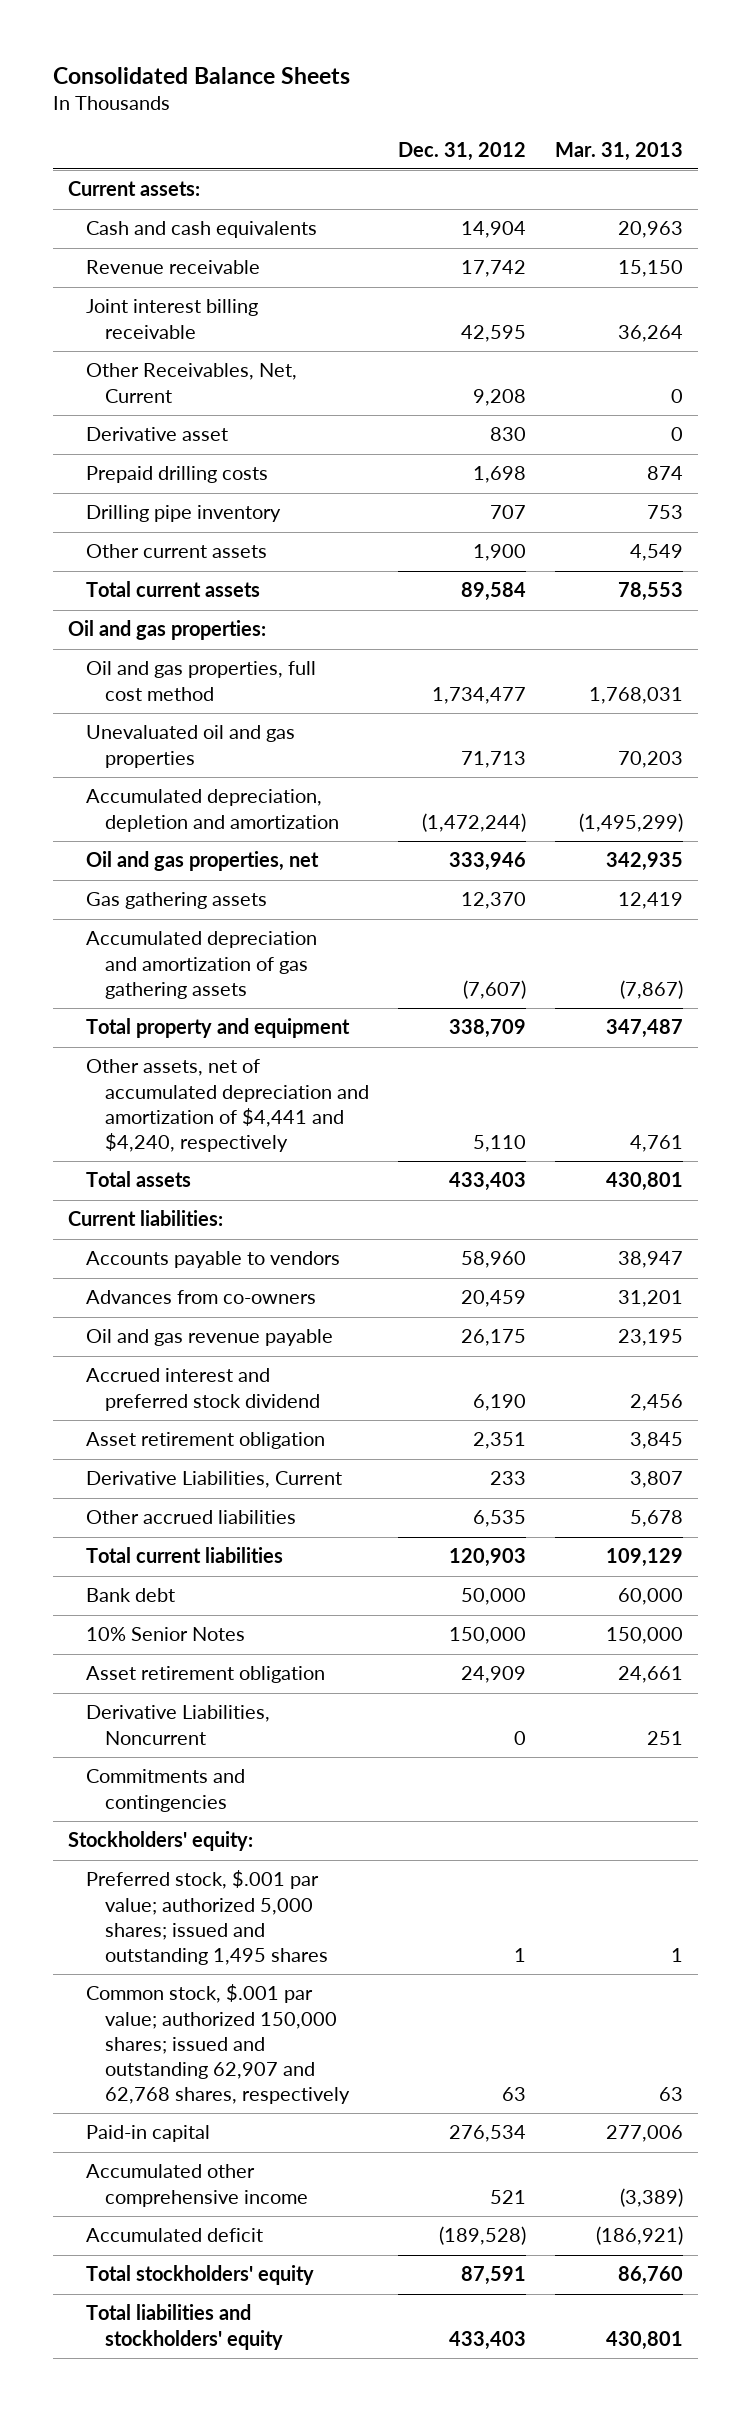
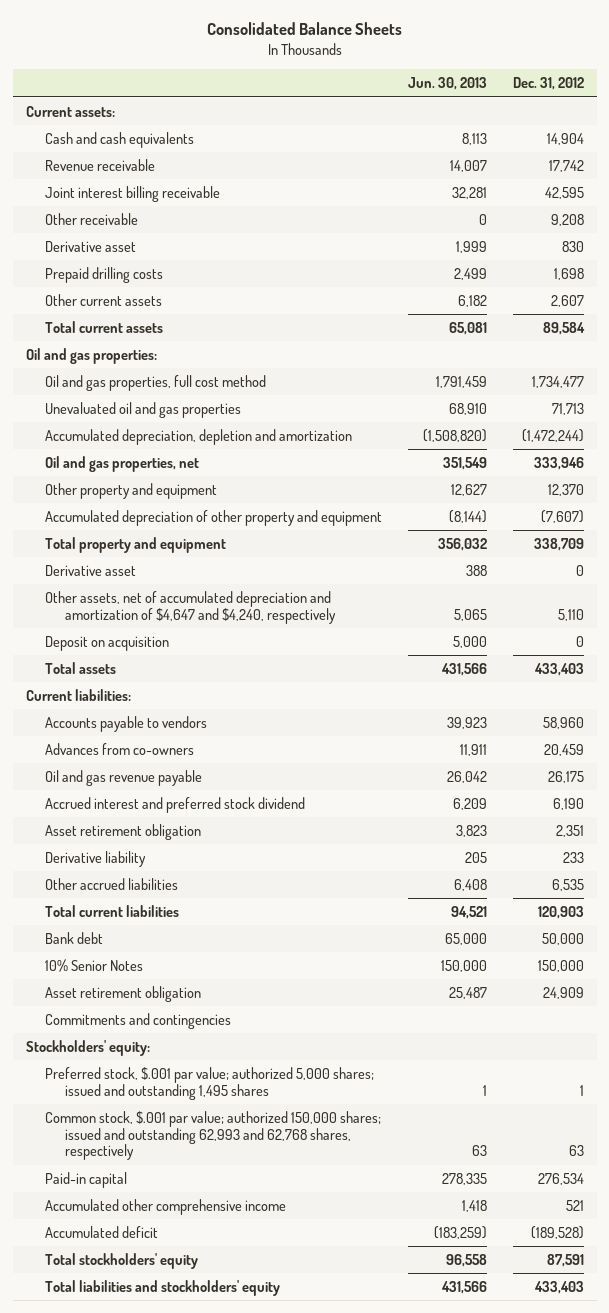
[555,141,684,161] Mar. 31, 2013 -> none
none -> [408,77,488,91] Jun. 30, 2013
[86,363,298,403] Other Receivables, Net, Current -> [45,212,139,225] Other receivable
[86,505,282,523] Drilling pipe inventory -> none
[473,544,527,562] 1,900 -> [550,294,584,307] 2,607
[86,892,268,910] Gas gathering assets -> [45,482,218,499] Other property and equipment
[86,931,318,999] Accumulated depreciation and amortization of gas gathering assets -> [45,509,383,526] Accumulated depreciation of other property and equipment
none -> [45,564,137,576] Derivative asset
[86,1059,369,1152] Other assets, net of accumulated depreciation and amortization of $4,441 and $4,240, respectively -> [45,590,336,624] Other assets, net of accumulated depreciation and amortization of $4,647 and $4,240, respectively
none -> [45,635,170,651] Deposit on acquisition
[86,1471,343,1489] Derivative Liabilities, Current -> [45,850,147,867] Derivative liability
[86,1705,271,1745] Derivative Liabilities, Noncurrent -> none
[86,1984,350,2104] Common stock, $.001 par value; authorized 150,000 shares; issued and outstanding 62,907 and 62,768 shares, respectively -> [45,1110,382,1161] Common stock, $.001 par value; authorized 150,000 shares; issued and outstanding 62,993 and 62,768 shares, respectively

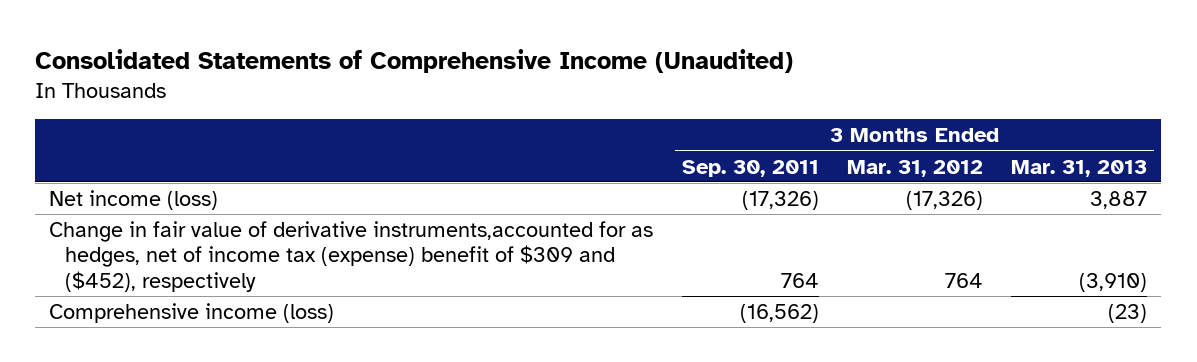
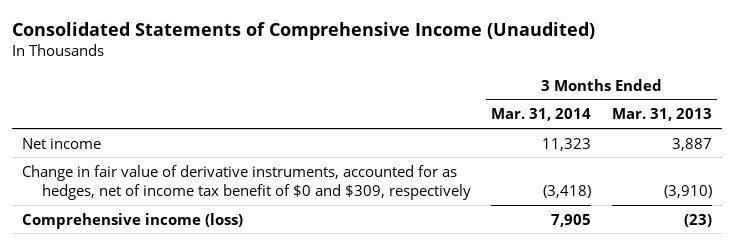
[681,159,819,177] Sep. 30, 2011 -> none
[847,159,984,177] Mar. 31, 2012 -> none
none -> [491,108,592,122] Mar. 31, 2014
[49,189,219,210] Net income (loss) -> [22,137,102,149] Net income
[49,220,654,292] Change in fair value of derivative instruments,accounted for as hedges, net of income tax (expense) benefit of $309 and ($452), respectively -> [22,164,472,201] Change in fair value of derivative instruments, accounted for as hedges, net of income tax benefit of $0 and $309, respectively

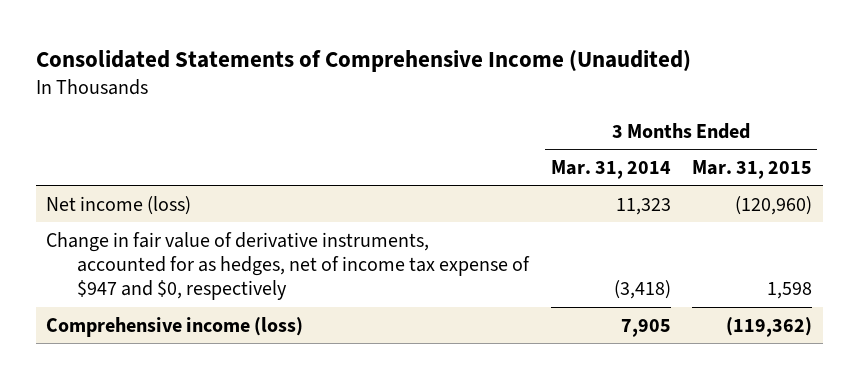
[611,108,712,122] Mar. 31, 2013 -> none
none -> [692,159,813,179] Mar. 31, 2015
[22,137,102,149] Net income -> [46,195,192,215] Net income (loss)
[22,164,472,201] Change in fair value of derivative instruments, accounted for as hedges, net of income tax benefit of $0 and $309, respectively -> [46,231,531,301] Change in fair value of derivative instruments, accounted for as hedges, net of income tax expense of $947 and $0, respectively

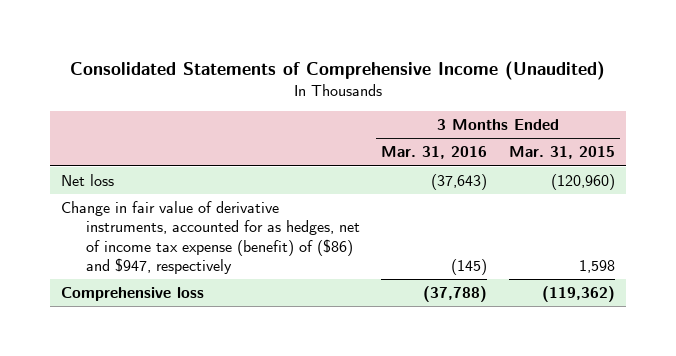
[550,159,671,179] Mar. 31, 2014 -> none
none -> [381,146,488,160] Mar. 31, 2016
[46,195,192,215] Net income (loss) -> [61,174,115,187] Net loss
[46,231,531,301] Change in fair value of derivative instruments, accounted for as hedges, net of income tax expense of $947 and $0, respectively -> [61,201,360,274] Change in fair value of derivative instruments, accounted for as hedges, net of income tax expense (benefit) of ($86) and $947, respectively
[46,316,304,337] Comprehensive income (loss) -> [61,287,205,302] Comprehensive loss

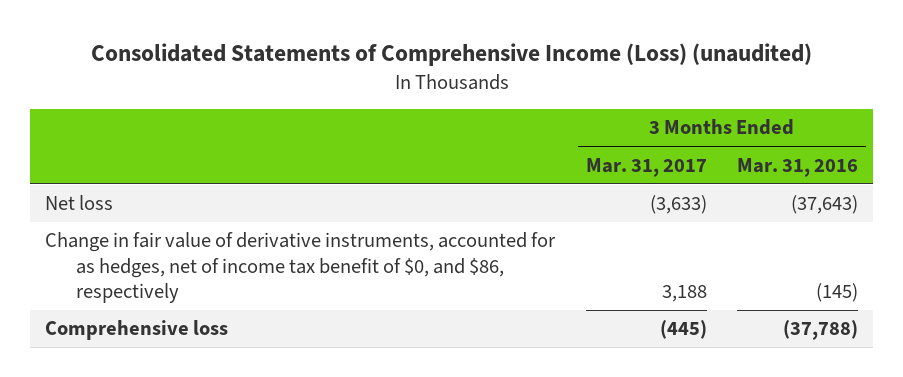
[70,60,606,80] Consolidated Statements of Comprehensive Income (Unaudited) -> [90,43,812,67] Consolidated Statements of Comprehensive Income (Loss) (unaudited)
[509,146,616,160] Mar. 31, 2015 -> none
none -> [585,157,707,177] Mar. 31, 2017
[61,201,360,274] Change in fair value of derivative instruments, accounted for as hedges, net of income tax expense (benefit) of ($86) and $947, respectively -> [45,232,557,304] Change in fair value of derivative instruments, accounted for as hedges, net of income tax benefit of $0, and $86, respectively

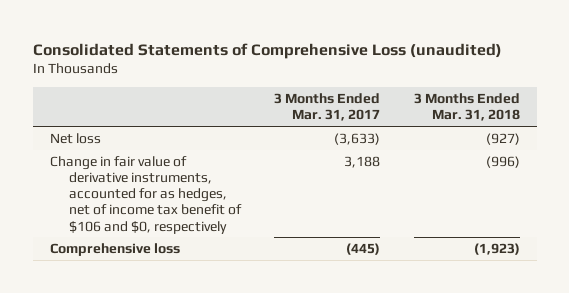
[90,43,812,67] Consolidated Statements of Comprehensive Income (Loss) (unaudited) -> [32,42,502,59] Consolidated Statements of Comprehensive Loss (unaudited)
[737,157,859,177] Mar. 31, 2016 -> none
none -> [413,93,520,122] 3 Months Ended Mar. 31, 2018
[45,232,557,304] Change in fair value of derivative instruments, accounted for as hedges, net of income tax benefit of $0, and $86, respectively -> [49,155,242,234] Change in fair value of derivative instruments, accounted for as hedges, net of income tax benefit of $106 and $0, respectively

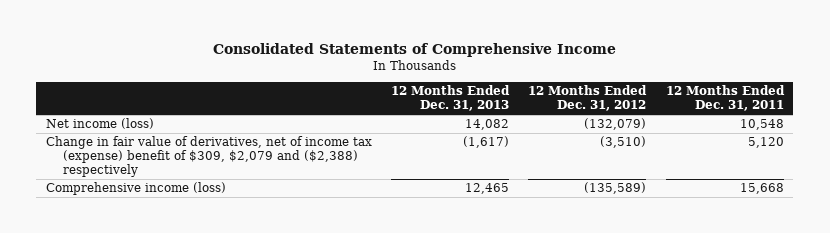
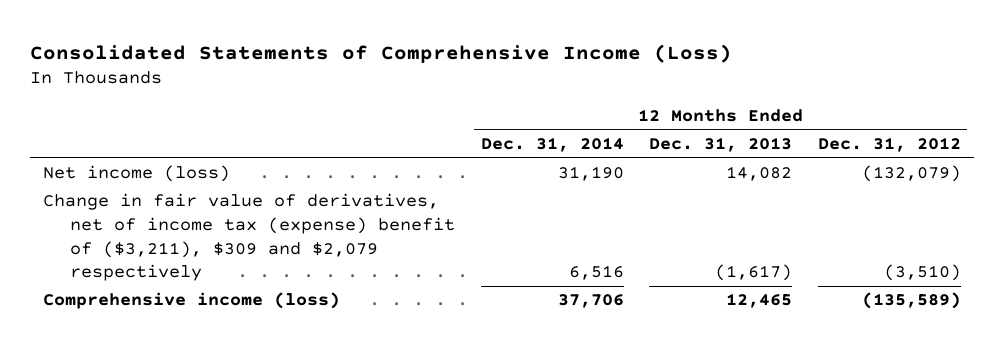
[212,43,616,58] Consolidated Statements of Comprehensive Income -> [29,43,732,63] Consolidated Statements of Comprehensive Income (Loss)
[665,85,785,112] 12 Months Ended Dec. 31, 2011 -> none
none -> [480,137,624,153] Dec. 31, 2014
[45,136,372,178] Change in fair value of derivatives, net of income tax (expense) benefit of $309, $2,079 and ($2,388) respectively -> [42,193,455,282] Change in fair value of derivatives, net of income tax (expense) benefit of ($3,211), $309 and $2,079 respectively

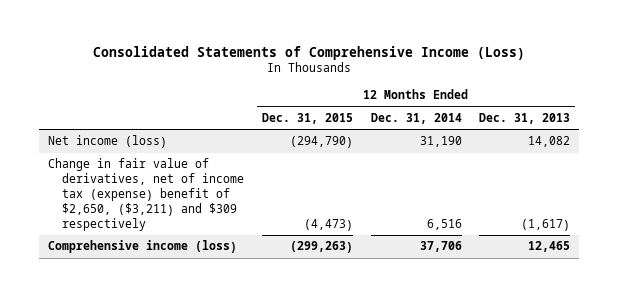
[818,137,962,153] Dec. 31, 2012 -> none
none -> [261,113,353,125] Dec. 31, 2015
[42,193,455,282] Change in fair value of derivatives, net of income tax (expense) benefit of ($3,211), $309 and $2,079 respectively -> [47,158,245,231] Change in fair value of derivatives, net of income tax (expense) benefit of $2,650, ($3,211) and $309 respectively

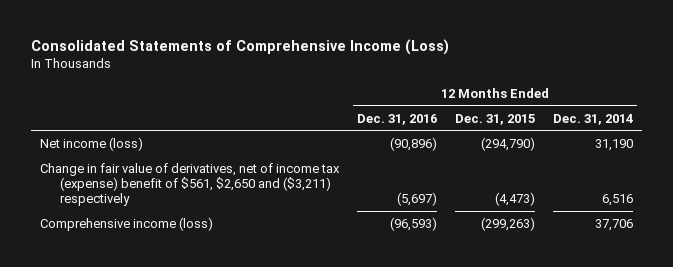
[479,113,571,125] Dec. 31, 2013 -> none
none -> [356,113,437,125] Dec. 31, 2016
[47,158,245,231] Change in fair value of derivatives, net of income tax (expense) benefit of $2,650, ($3,211) and $309 respectively -> [40,162,341,207] Change in fair value of derivatives, net of income tax (expense) benefit of $561, $2,650 and ($3,211) respectively

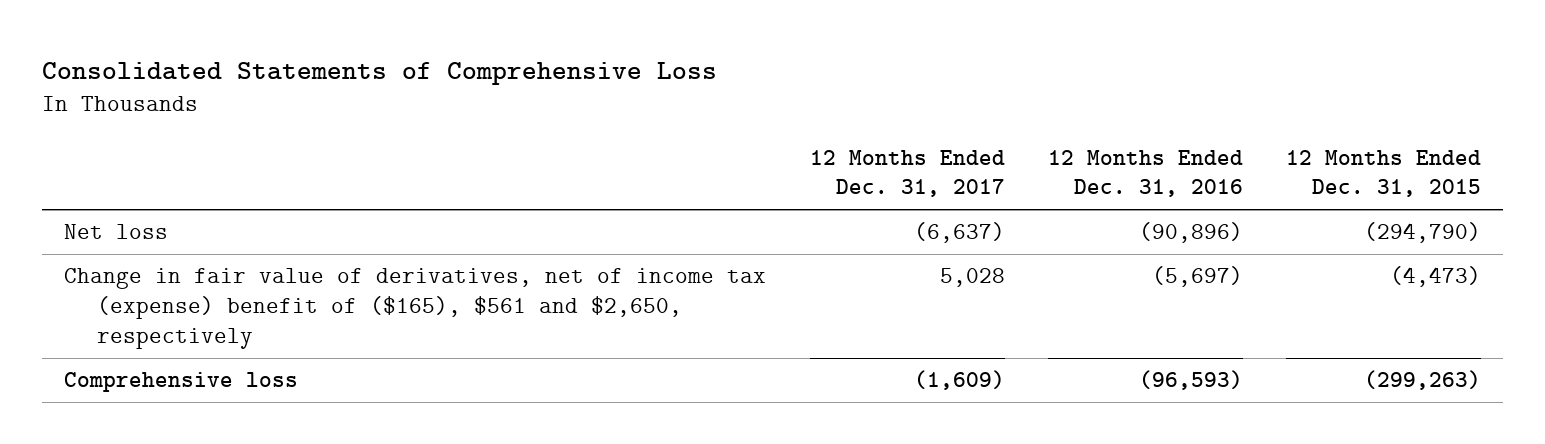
[31,39,450,56] Consolidated Statements of Comprehensive Income (Loss) -> [42,62,718,86] Consolidated Statements of Comprehensive Loss
[552,113,633,125] Dec. 31, 2014 -> none
none -> [809,149,1005,198] 12 Months Ended Dec. 31, 2017
[40,136,144,151] Net income (loss) -> [64,224,169,240] Net loss
[40,162,341,207] Change in fair value of derivatives, net of income tax (expense) benefit of $561, $2,650 and ($3,211) respectively -> [64,268,767,349] Change in fair value of derivatives, net of income tax (expense) benefit of ($165), $561 and $2,650, respectively
[40,216,214,231] Comprehensive income (loss) -> [64,372,299,393] Comprehensive loss

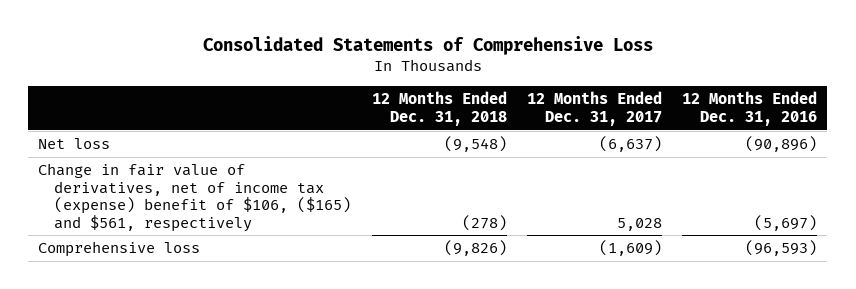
[1286,149,1482,198] 12 Months Ended Dec. 31, 2015 -> none
none -> [371,91,507,126] 12 Months Ended Dec. 31, 2018
[64,268,767,349] Change in fair value of derivatives, net of income tax (expense) benefit of ($165), $561 and $2,650, respectively -> [38,163,352,232] Change in fair value of derivatives, net of income tax (expense) benefit of $106, ($165) and $561, respectively

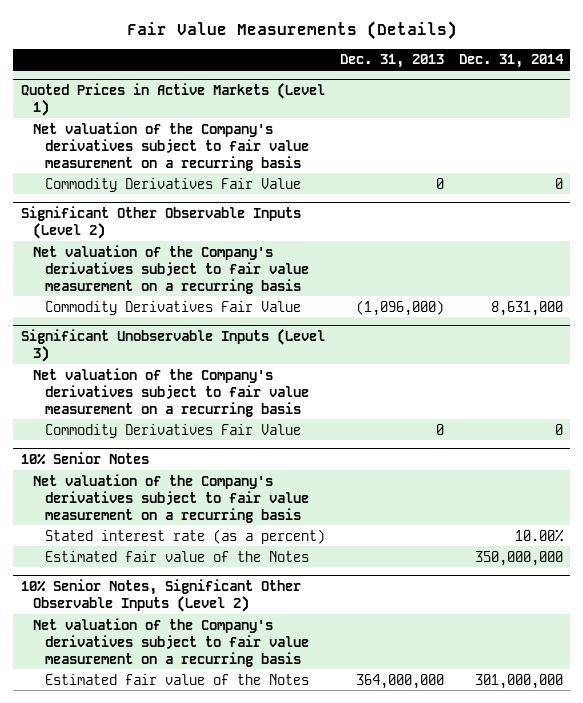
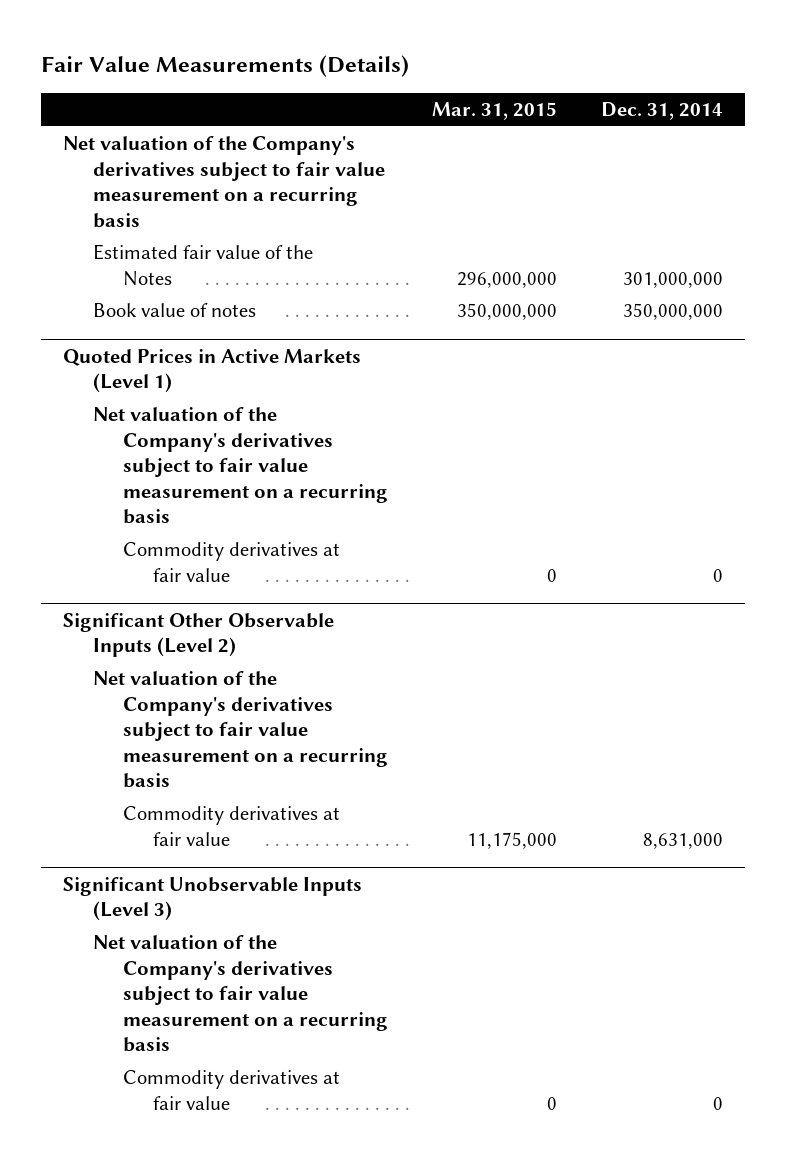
[339,54,444,69] Dec. 31, 2013 -> none
none -> [431,101,557,120] Mar. 31, 2015
none -> [62,136,385,228] Net valuation of the Company's derivatives subject to fair value measurement on a recurring basis
none -> [92,244,313,286] Estimated fair value of the Notes
none -> [92,303,256,318] Book value of notes
[45,177,302,192] Commodity Derivatives Fair Value -> [122,542,340,582] Commodity derivatives at fair value
[45,300,302,315] Commodity Derivatives Fair Value -> [122,806,340,846] Commodity derivatives at fair value
[20,452,149,466] 10% Senior Notes -> none
[33,473,310,523] Net valuation of the Company's derivatives subject to fair value measurement on a recurring basis -> none
[45,528,326,544] Stated interest rate (as a percent) -> none
[45,550,310,562] Estimated fair value of the Notes -> none
[20,579,301,613] 10% Senior Notes, Significant Other Observable Inputs (Level 2) -> none
[33,617,310,667] Net valuation of the Company's derivatives subject to fair value measurement on a recurring basis -> none
[45,673,310,685] Estimated fair value of the Notes -> none
[45,423,302,438] Commodity Derivatives Fair Value -> [122,1070,340,1110] Commodity derivatives at fair value

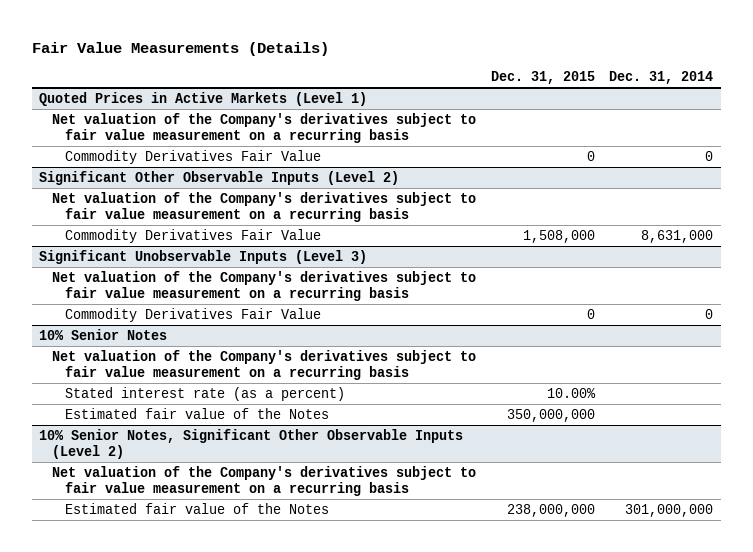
[431,101,557,120] Mar. 31, 2015 -> none
none -> [490,71,595,85] Dec. 31, 2015
[62,136,385,228] Net valuation of the Company's derivatives subject to fair value measurement on a recurring basis -> none
[92,244,313,286] Estimated fair value of the Notes -> none
[92,303,256,318] Book value of notes -> none
[122,542,340,582] Commodity derivatives at fair value -> [64,149,321,164] Commodity Derivatives Fair Value
[122,806,340,846] Commodity derivatives at fair value -> [64,228,321,243] Commodity Derivatives Fair Value
[122,1070,340,1110] Commodity derivatives at fair value -> [64,307,321,322] Commodity Derivatives Fair Value
none -> [39,328,168,340] 10% Senior Notes
none -> [51,349,476,380] Net valuation of the Company's derivatives subject to fair value measurement on a recurring basis
none -> [64,386,345,401] Stated interest rate (as a percent)
none -> [64,407,329,419] Estimated fair value of the Notes
none -> [39,428,464,459] 10% Senior Notes, Significant Other Observable Inputs (Level 2)
none -> [51,465,476,496] Net valuation of the Company's derivatives subject to fair value measurement on a recurring basis
none -> [64,502,329,514] Estimated fair value of the Notes

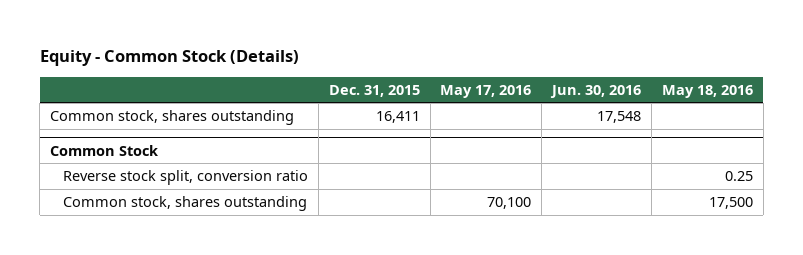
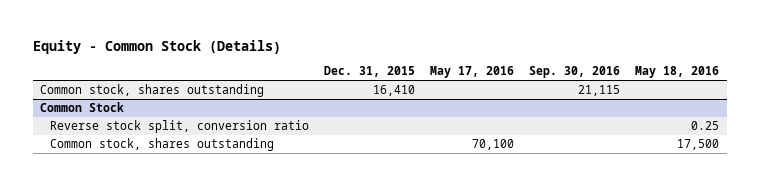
[550,84,642,98] Jun. 30, 2016 -> none
none -> [529,66,621,79] Sep. 30, 2016
[375,111,420,124] 16,411 -> [372,85,415,97] 16,410

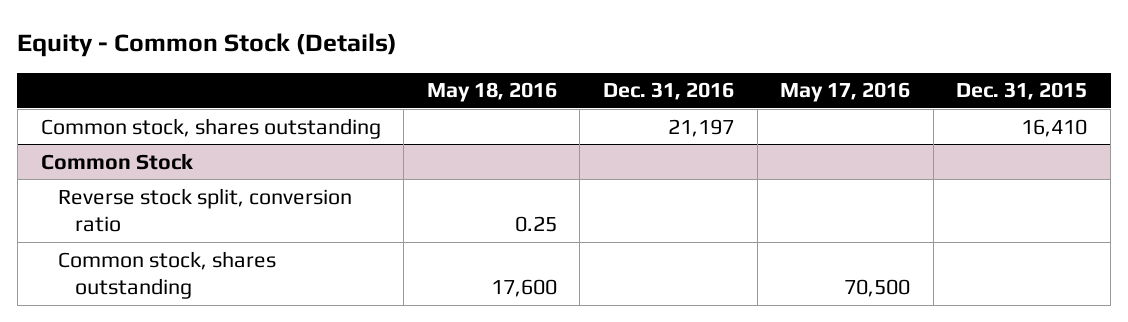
[529,66,621,79] Sep. 30, 2016 -> none
none -> [603,82,735,101] Dec. 31, 2016
[471,139,514,151] 70,100 -> [844,279,911,298] 70,500
[677,139,720,151] 17,500 -> [490,279,557,298] 17,600

